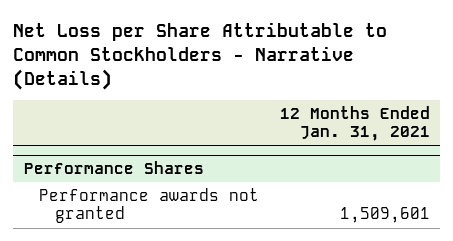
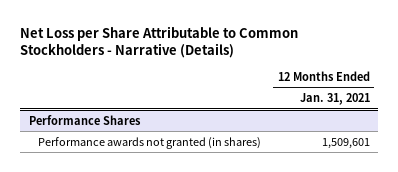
[39,187,260,224] Performance awards not granted -> [37,136,261,149] Performance awards not granted (in shares)

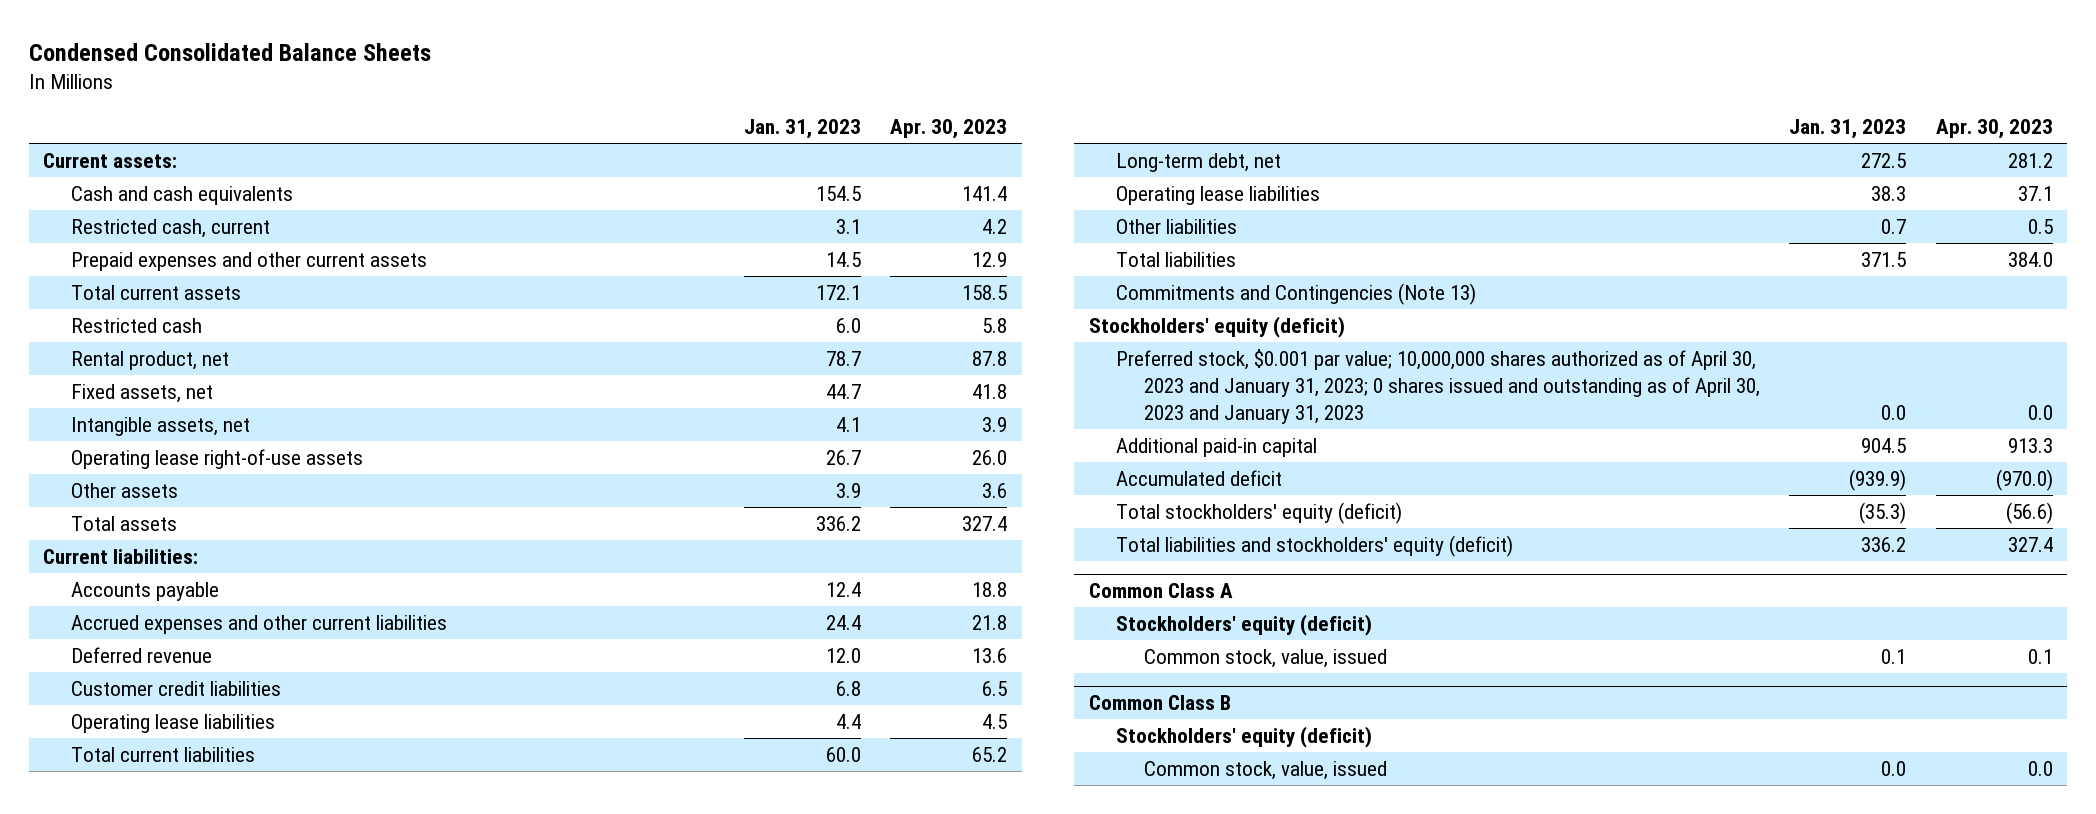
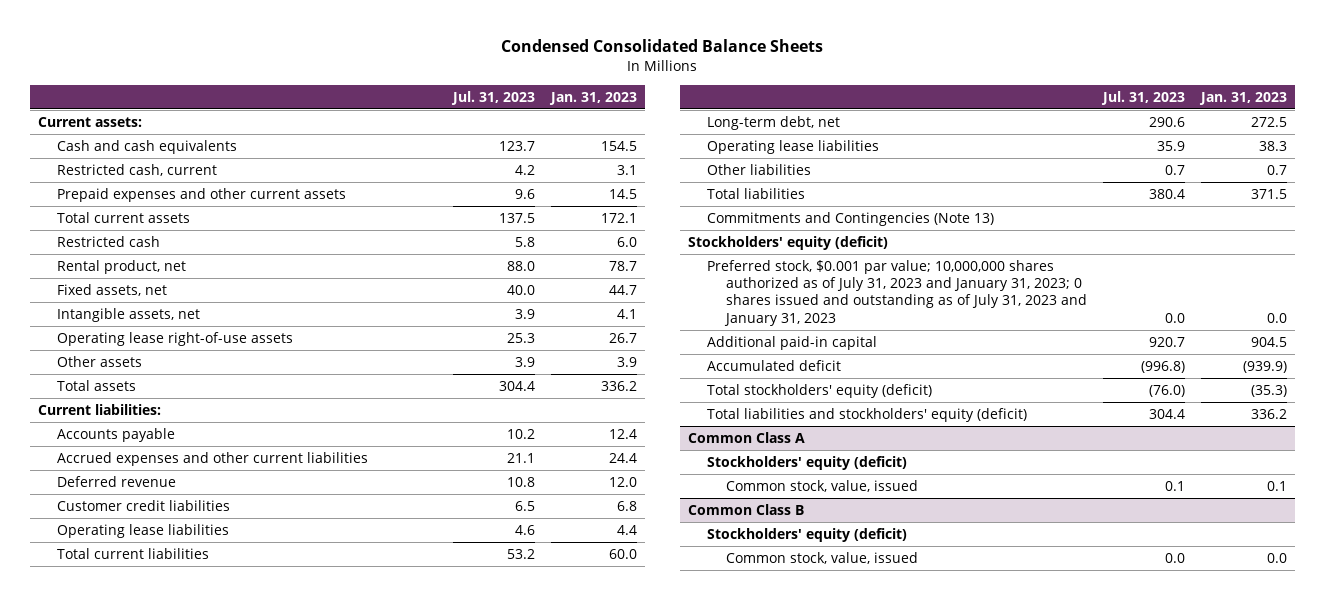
[890,119,1008,140] Apr. 30, 2023 -> none
none -> [451,90,536,105] Jul. 31, 2023
[1116,348,1761,425] Preferred stock, $0.001 par value; 10,000,000 shares authorized as of April 30, 2023 and January 31, 2023; 0 shares issued and outstanding as of April 30, 2023 and January 31, 2023 -> [706,260,1087,326] Preferred stock, $0.001 par value; 10,000,000 shares authorized as of July 31, 2023 and January 31, 2023; 0 shares issued and outstanding as of July 31, 2023 and January 31, 2023

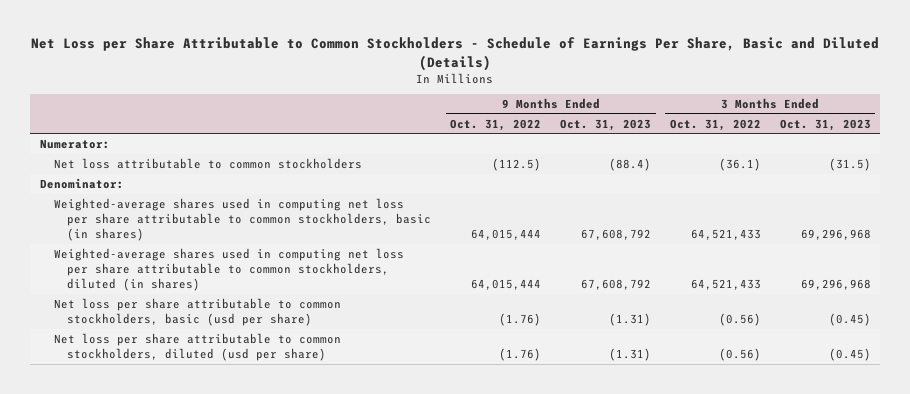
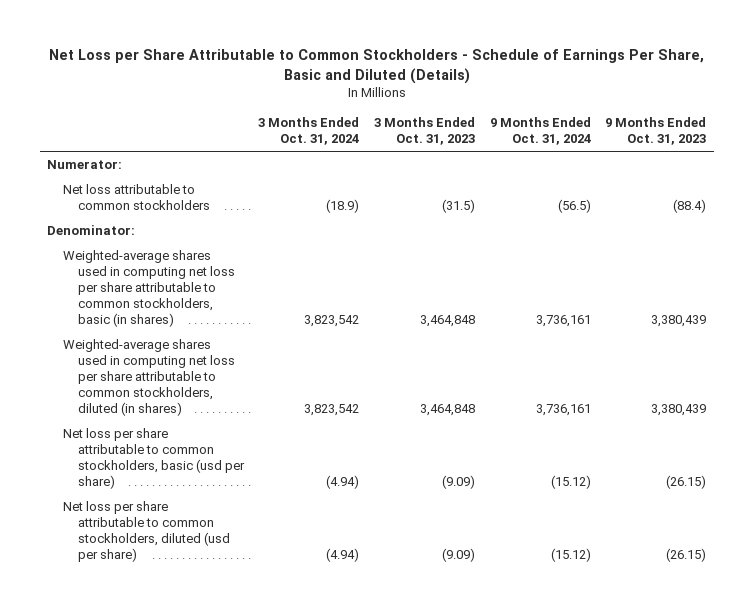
[450,118,542,131] Oct. 31, 2022 -> none
[669,118,761,131] Oct. 31, 2022 -> none
none -> [258,117,360,146] 3 Months Ended Oct. 31, 2024
none -> [489,117,591,146] 9 Months Ended Oct. 31, 2024
[581,229,652,241] 67,608,792 -> [651,314,707,327] 3,380,439
[800,229,871,241] 69,296,968 -> [420,314,476,327] 3,464,848
[581,279,652,291] 67,608,792 -> [651,403,707,416] 3,380,439
[800,279,871,291] 69,296,968 -> [420,403,476,416] 3,464,848
[609,313,652,327] (1.31) -> [666,474,707,489] (26.15)
[828,313,871,327] (0.45) -> [442,474,476,489] (9.09)
[609,348,652,362] (1.31) -> [666,547,707,562] (26.15)
[828,348,871,362] (0.45) -> [442,547,476,562] (9.09)

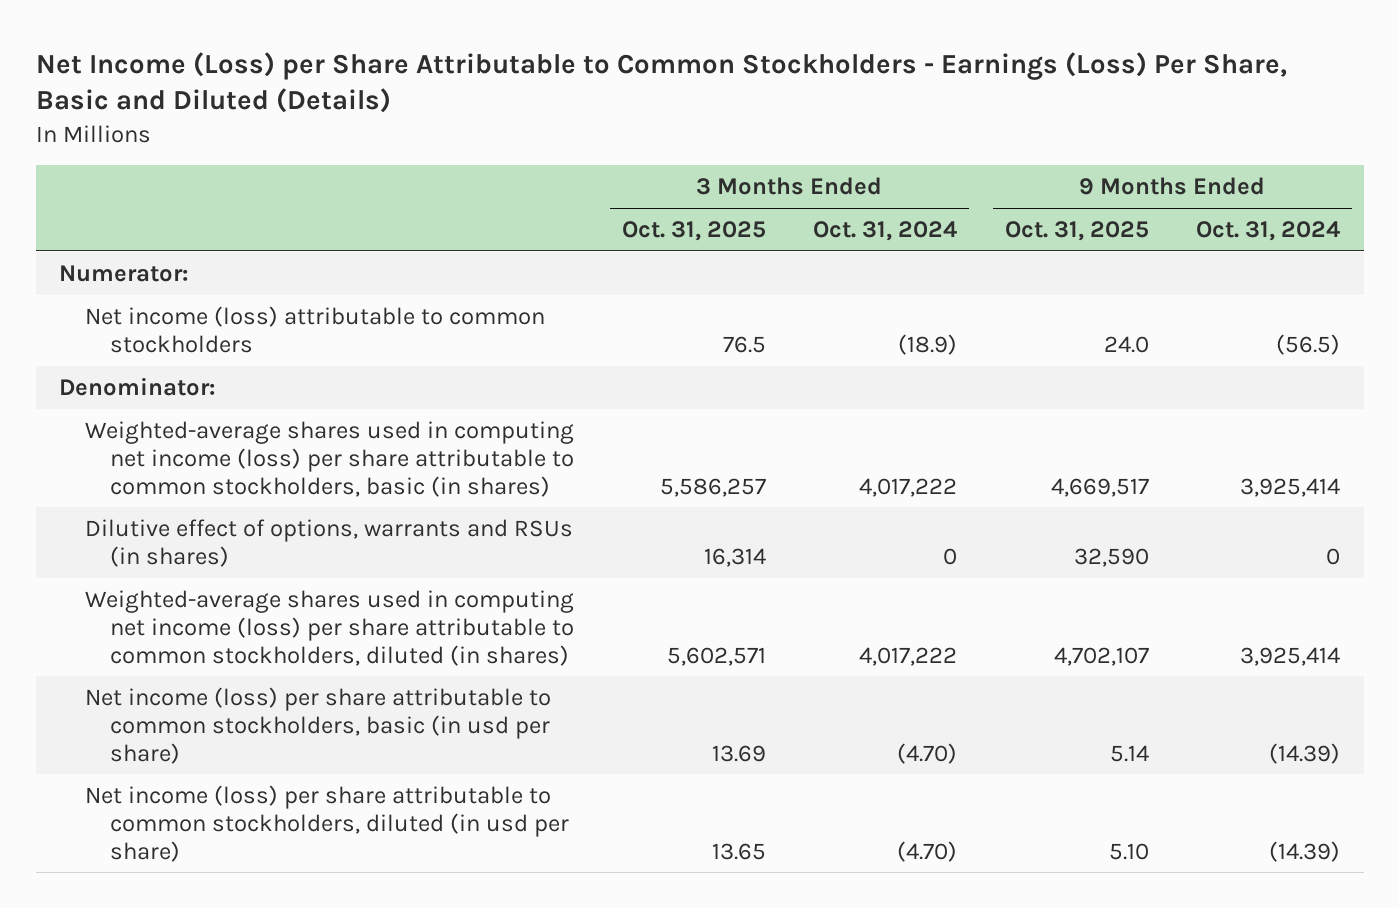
[48,48,704,84] Net Loss per Share Attributable to Common Stockholders - Schedule of Earnings Per Share, Basic and Diluted (Details) -> [35,51,1287,114] Net Income (Loss) per Share Attributable to Common Stockholders - Earnings (Loss) Per Share, Basic and Diluted (Details)
[374,117,476,146] 3 Months Ended Oct. 31, 2023 -> none
[605,117,707,146] 9 Months Ended Oct. 31, 2023 -> none
none -> [621,220,766,241] Oct. 31, 2025
none -> [1004,220,1149,241] Oct. 31, 2025
[62,184,210,211] Net loss attributable to common stockholders -> [84,305,545,353] Net income (loss) attributable to common stockholders
[62,250,235,327] Weighted-average shares used in computing net loss per share attributable to common stockholders, basic (in shares) -> [84,420,575,497] Weighted-average shares used in computing net income (loss) per share attributable to common stockholders, basic (in shares)
[304,314,360,327] 3,823,542 -> [859,477,958,497] 4,017,222
[535,314,591,327] 3,736,161 -> [1239,477,1340,497] 3,925,414
none -> [84,518,573,567] Dilutive effect of options, warrants and RSUs (in shares)
[62,339,235,416] Weighted-average shares used in computing net loss per share attributable to common stockholders, diluted (in shares) -> [84,589,575,666] Weighted-average shares used in computing net income (loss) per share attributable to common stockholders, diluted (in shares)
[304,403,360,416] 3,823,542 -> [859,646,958,666] 4,017,222
[535,403,591,416] 3,736,161 -> [1239,646,1340,666] 3,925,414
[62,428,245,489] Net loss per share attributable to common stockholders, basic (usd per share) -> [84,686,551,764] Net income (loss) per share attributable to common stockholders, basic (in usd per share)
[326,474,360,489] (4.94) -> [897,742,958,764] (4.70)
[550,474,591,489] (15.12) -> [1268,742,1340,764] (14.39)
[62,501,230,562] Net loss per share attributable to common stockholders, diluted (usd per share) -> [84,784,570,862] Net income (loss) per share attributable to common stockholders, diluted (in usd per share)
[326,547,360,562] (4.94) -> [897,840,958,862] (4.70)
[550,547,591,562] (15.12) -> [1268,840,1340,862] (14.39)

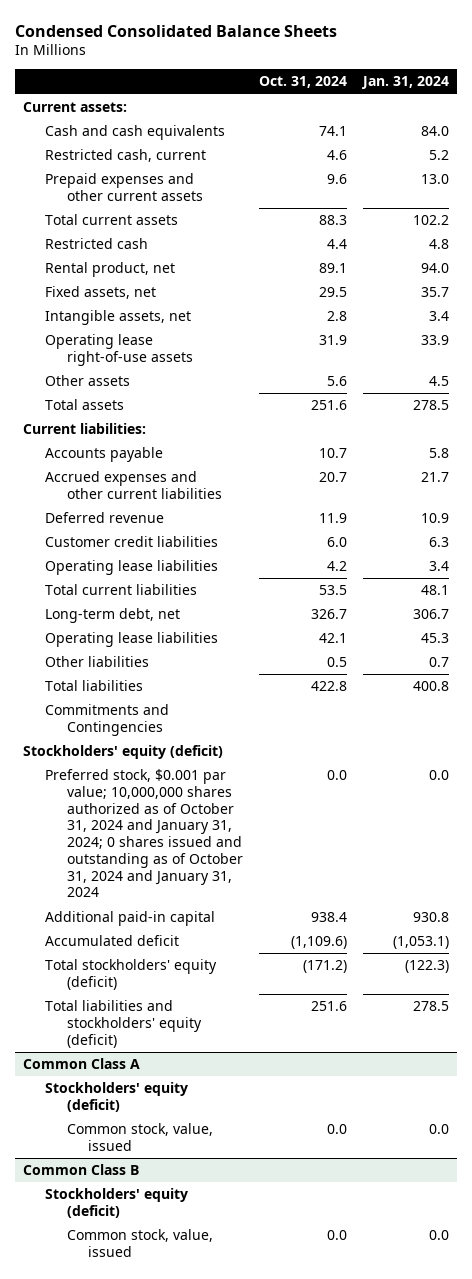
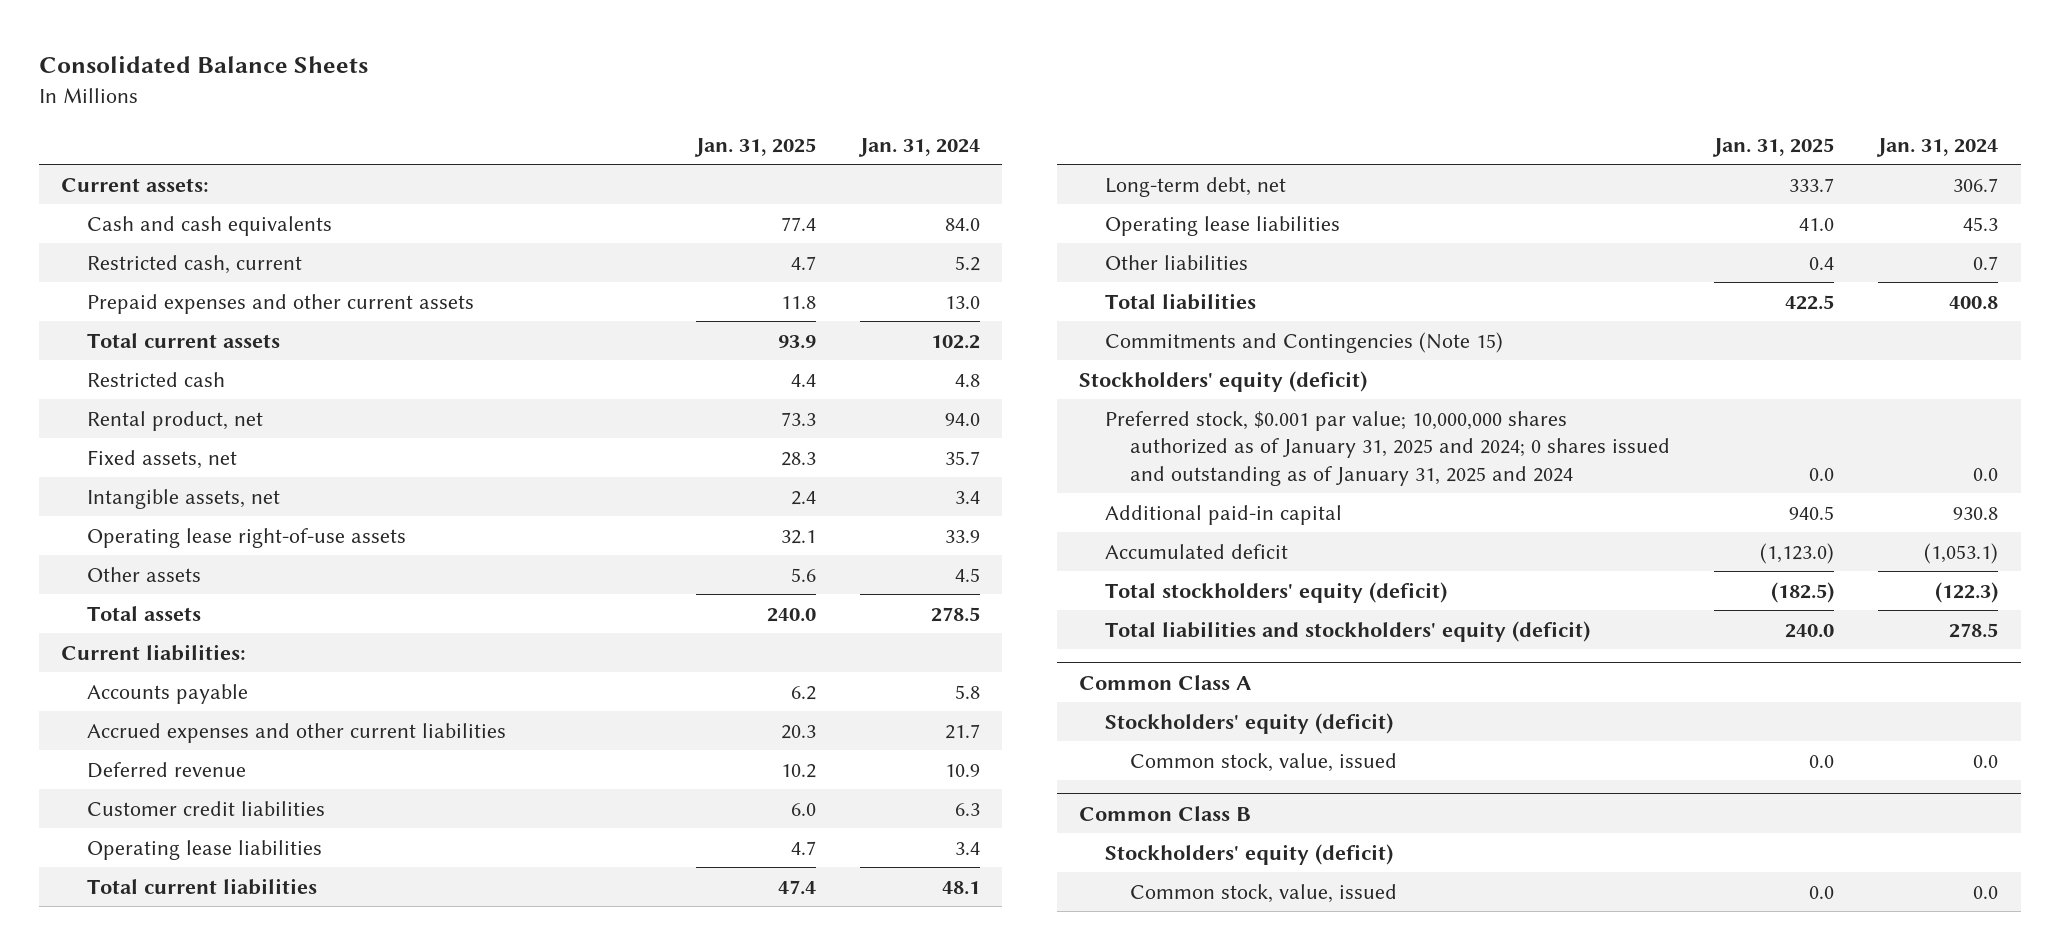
[15,24,338,37] Condensed Consolidated Balance Sheets -> [39,56,369,74] Consolidated Balance Sheets
[258,76,347,89] Oct. 31, 2024 -> none
none -> [694,137,817,157] Jan. 31, 2025
[44,704,169,736] Commitments and Contingencies -> [1104,331,1503,353] Commitments and Contingencies (Note 15)
[44,769,243,898] Preferred stock, $0.001 par value; 10,000,000 shares authorized as of October 31, 2024 and January 31, 2024; 0 shares issued and outstanding as of October 31, 2024 and January 31, 2024 -> [1104,410,1671,486] Preferred stock, $0.001 par value; 10,000,000 shares authorized as of January 31, 2025 and 2024; 0 shares issued and outstanding as of January 31, 2025 and 2024

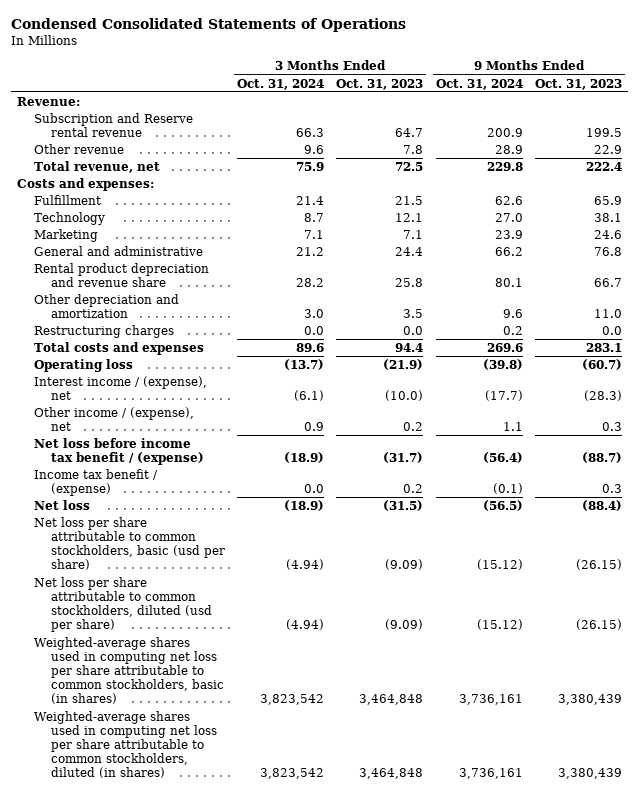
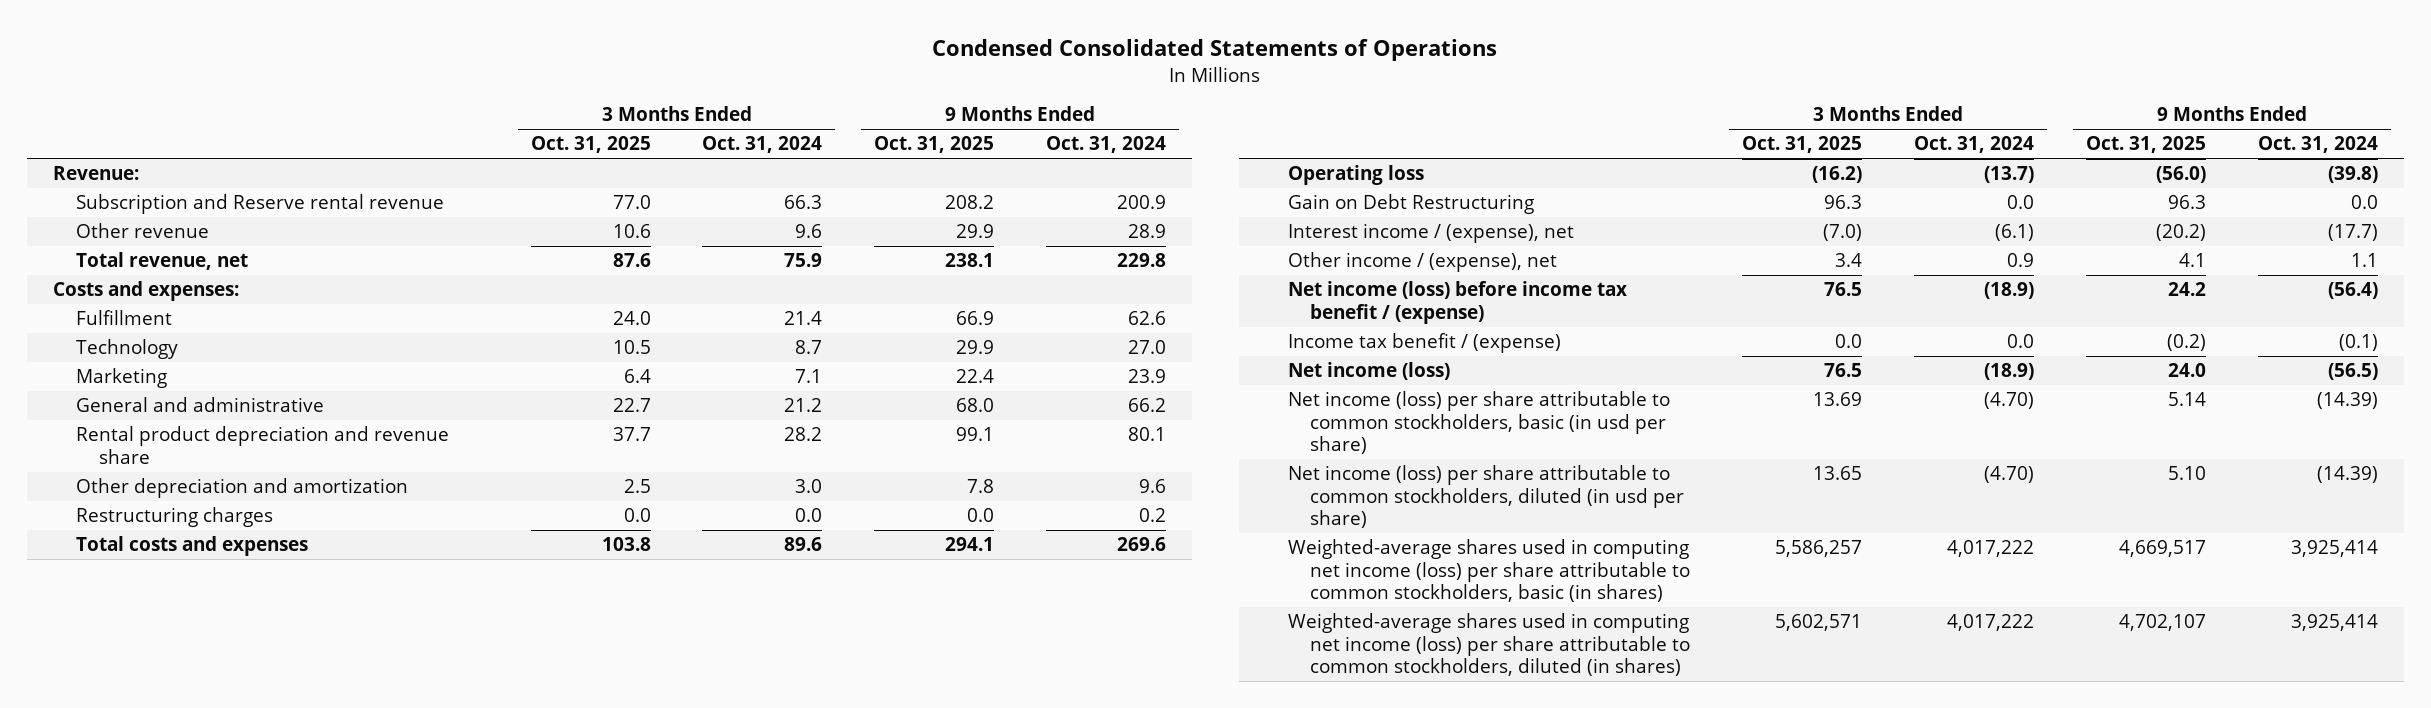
[336,78,424,90] Oct. 31, 2023 -> none
[534,78,622,90] Oct. 31, 2023 -> none
none -> [530,136,651,154] Oct. 31, 2025
none -> [874,136,995,154] Oct. 31, 2025
none -> [1287,194,1534,215] Gain on Debt Restructuring
[33,437,204,466] Net loss before income tax benefit / (expense) -> [1287,281,1627,324] Net income (loss) before income tax benefit / (expense)
[33,499,90,510] Net loss -> [1287,362,1450,381] Net income (loss)
[33,516,225,571] Net loss per share attributable to common stockholders, basic (usd per share) -> [1287,391,1670,455] Net income (loss) per share attributable to common stockholders, basic (in usd per share)
[286,559,325,571] (4.94) -> [1984,392,2035,410] (4.70)
[476,559,523,571] (15.12) -> [2316,392,2378,410] (14.39)
[33,576,212,633] Net loss per share attributable to common stockholders, diluted (usd per share) -> [1287,465,1685,529] Net income (loss) per share attributable to common stockholders, diluted (in usd per share)
[286,619,325,631] (4.94) -> [1984,466,2035,484] (4.70)
[476,619,523,631] (15.12) -> [2316,466,2378,484] (14.39)
[33,636,224,705] Weighted-average shares used in computing net loss per share attributable to common stockholders, basic (in shares) -> [1287,539,1691,603] Weighted-average shares used in computing net income (loss) per share attributable to common stockholders, basic (in shares)
[260,694,325,706] 3,823,542 -> [1947,540,2035,558] 4,017,222
[458,694,523,706] 3,736,161 -> [2290,540,2378,558] 3,925,414
[33,710,217,779] Weighted-average shares used in computing net loss per share attributable to common stockholders, diluted (in shares) -> [1287,613,1691,677] Weighted-average shares used in computing net income (loss) per share attributable to common stockholders, diluted (in shares)
[260,768,325,780] 3,823,542 -> [1947,614,2035,632] 4,017,222
[458,768,523,780] 3,736,161 -> [2290,614,2378,632] 3,925,414

